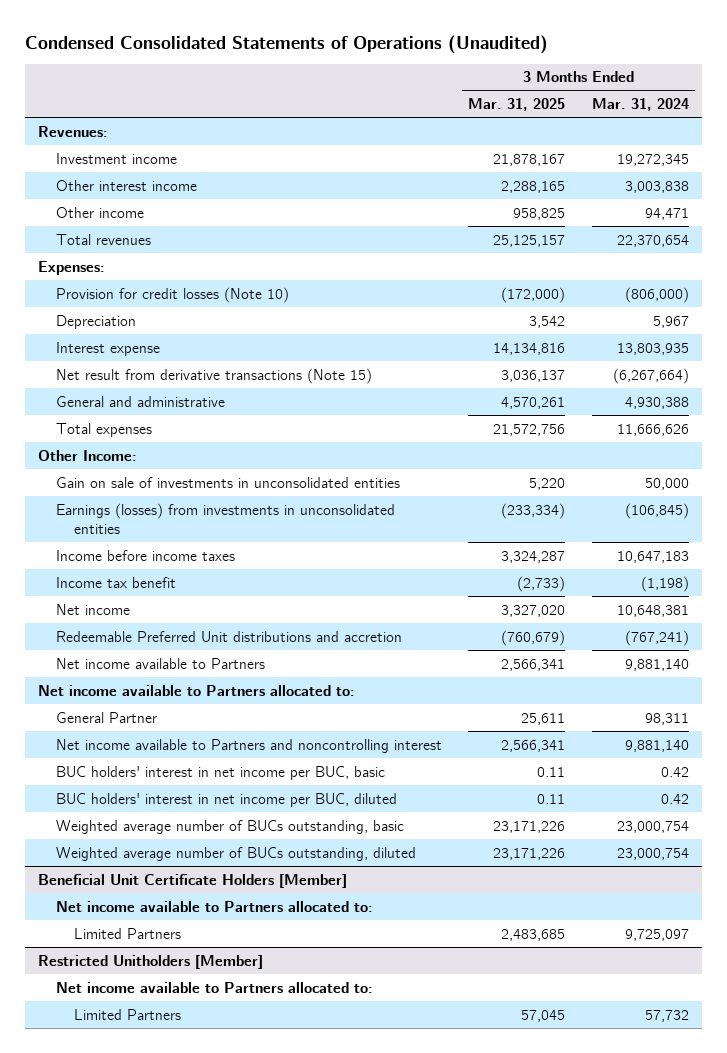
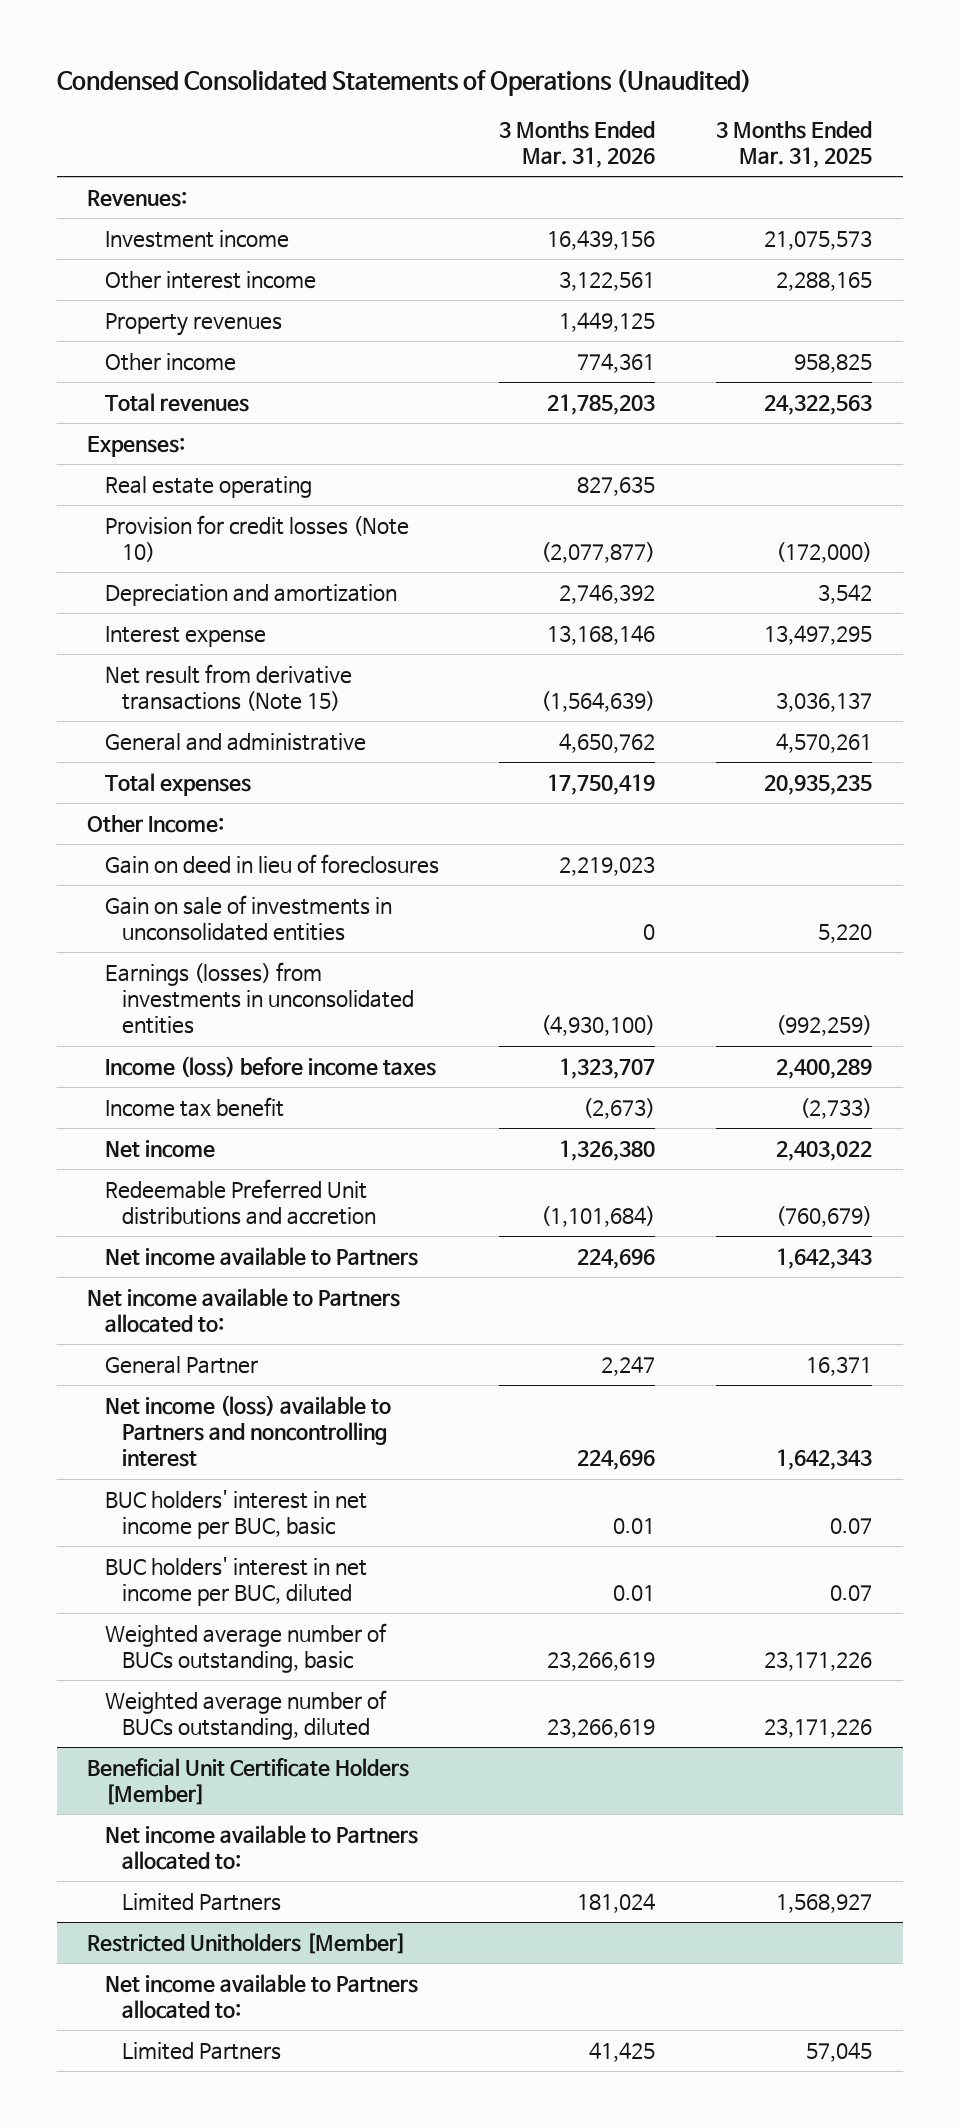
[591,98,689,112] Mar. 31, 2024 -> none
none -> [499,121,656,169] 3 Months Ended Mar. 31, 2026
[493,153,566,166] 21,878,167 -> [764,230,873,251] 21,075,573
none -> [104,313,282,337] Property revenues
[493,234,566,247] 25,125,157 -> [764,395,873,416] 24,322,563
none -> [104,476,312,499] Real estate operating
[55,314,136,329] Depreciation -> [104,584,397,607] Depreciation and amortization
[493,342,566,355] 14,134,816 -> [764,625,873,646] 13,497,295
[493,423,566,436] 21,572,756 -> [764,774,873,796] 20,935,235
none -> [104,854,439,875] Gain on deed in lieu of foreclosures
[501,502,566,519] (233,334) -> [776,1015,873,1037] (992,259)
[55,549,235,561] Income before income taxes -> [104,1056,436,1078] Income (loss) before income taxes
[501,550,566,563] 3,324,287 -> [776,1058,873,1080] 2,400,289
[501,604,566,617] 3,327,020 -> [776,1141,873,1162] 2,403,022
[501,658,566,671] 2,566,341 -> [776,1248,873,1270] 1,642,343
[521,712,566,725] 25,611 -> [806,1356,873,1377] 16,371
[55,738,442,753] Net income available to Partners and noncontrolling interest -> [104,1395,391,1468] Net income (loss) available to Partners and noncontrolling interest
[501,739,566,752] 2,566,341 -> [776,1449,873,1471] 1,642,343
[537,766,566,777] 0.11 -> [830,1518,873,1535] 0.07
[537,793,566,804] 0.11 -> [830,1585,873,1602] 0.07
[501,928,566,941] 2,483,685 -> [776,1894,873,1914] 1,568,927

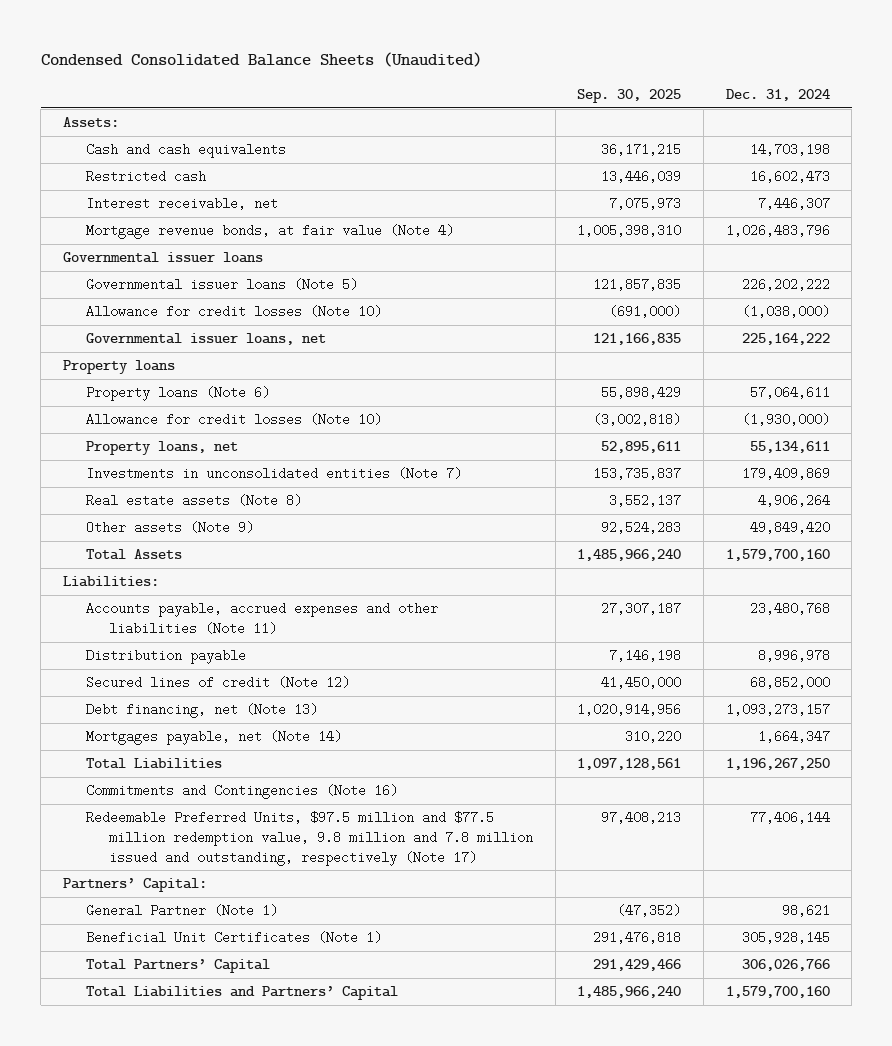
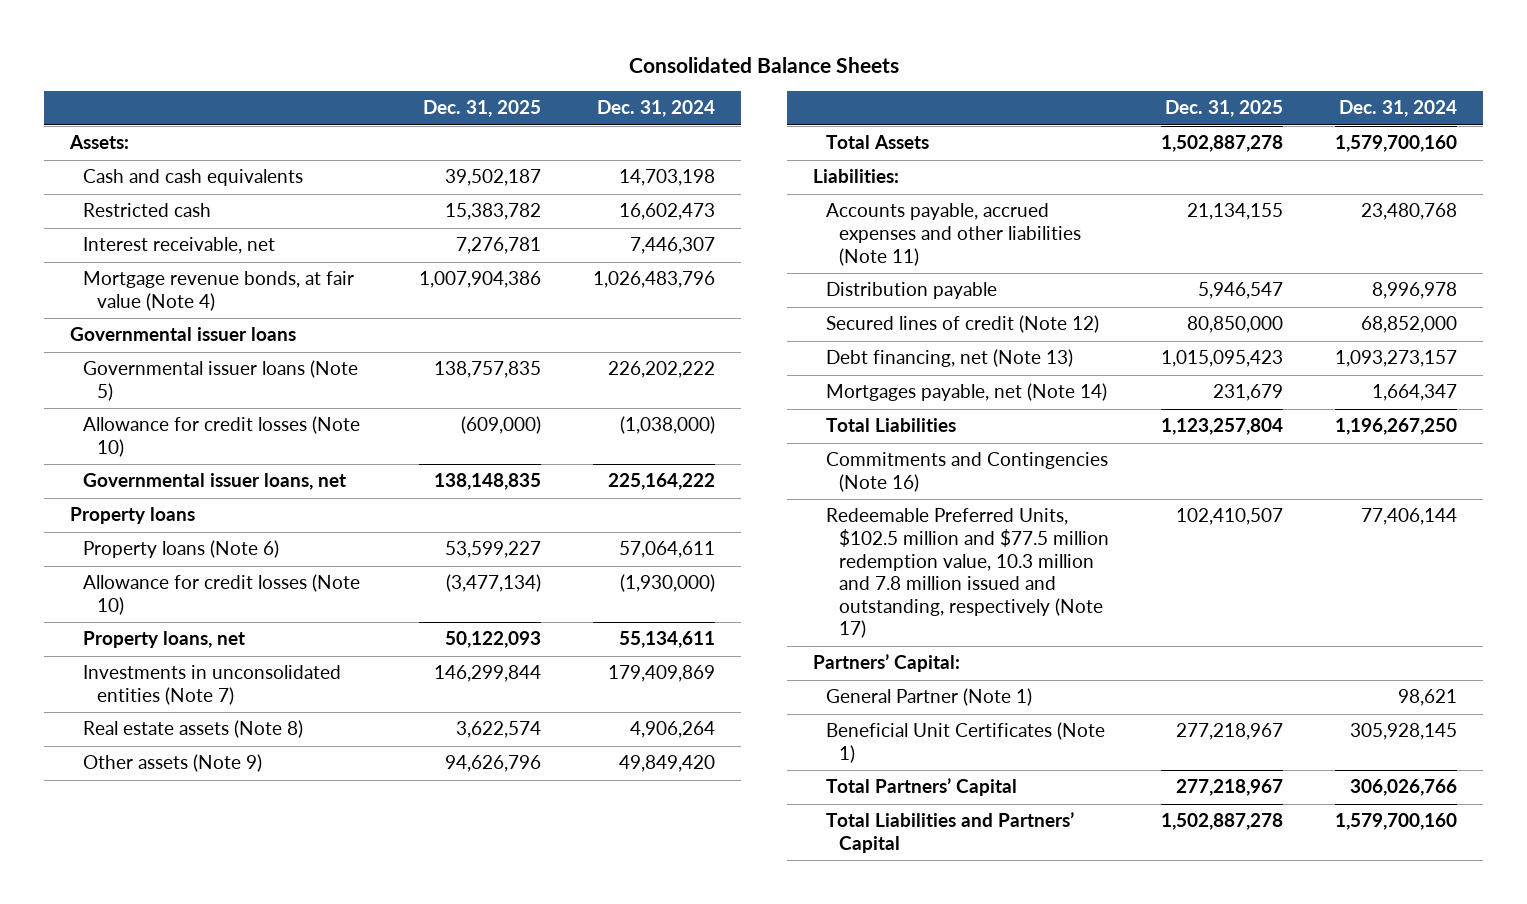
[40,52,482,68] Condensed Consolidated Balance Sheets (Unaudited) -> [628,56,899,73] Consolidated Balance Sheets
[577,89,682,104] Sep. 30, 2025 -> none
none -> [422,100,541,118] Dec. 31, 2025
[86,811,534,866] Redeemable Preferred Units, $97.5 million and $77.5 million redemption value, 9.8 million and 7.8 million issued and outstanding, respectively (Note 17) -> [826,508,1110,639] Redeemable Preferred Units, $102.5 million and $77.5 million redemption value, 10.3 million and 7.8 million issued and outstanding, respectively (Note 17)

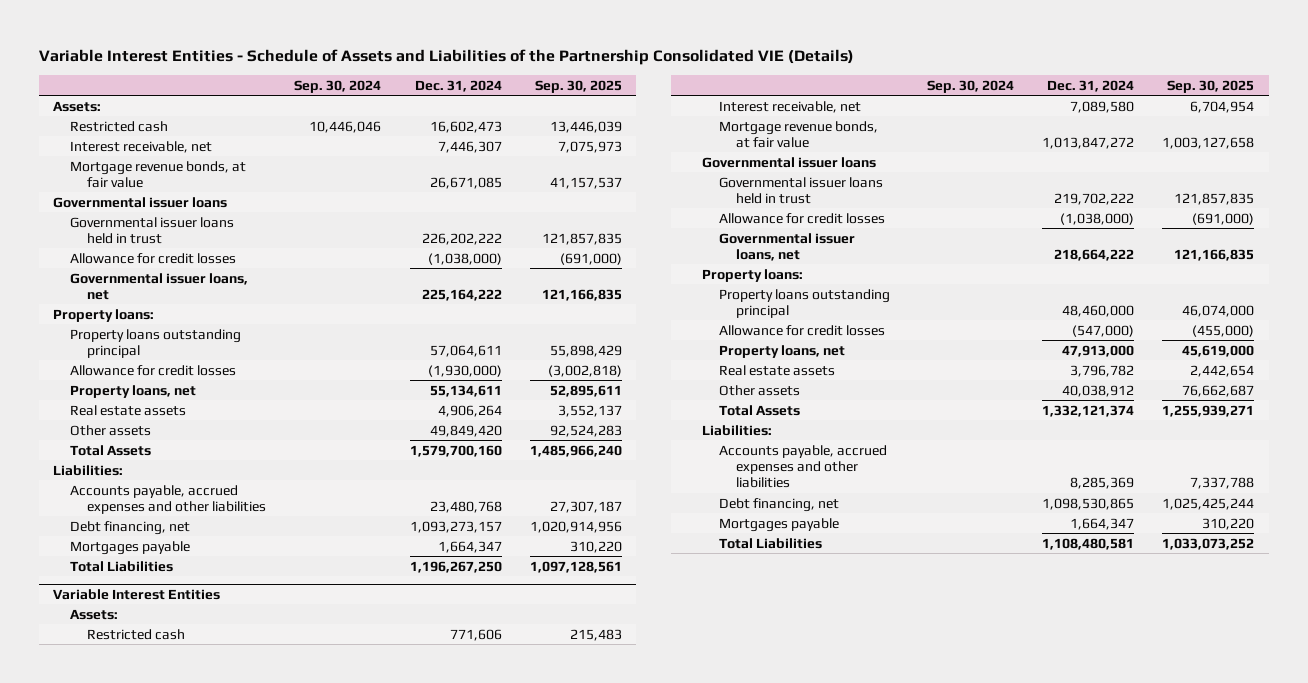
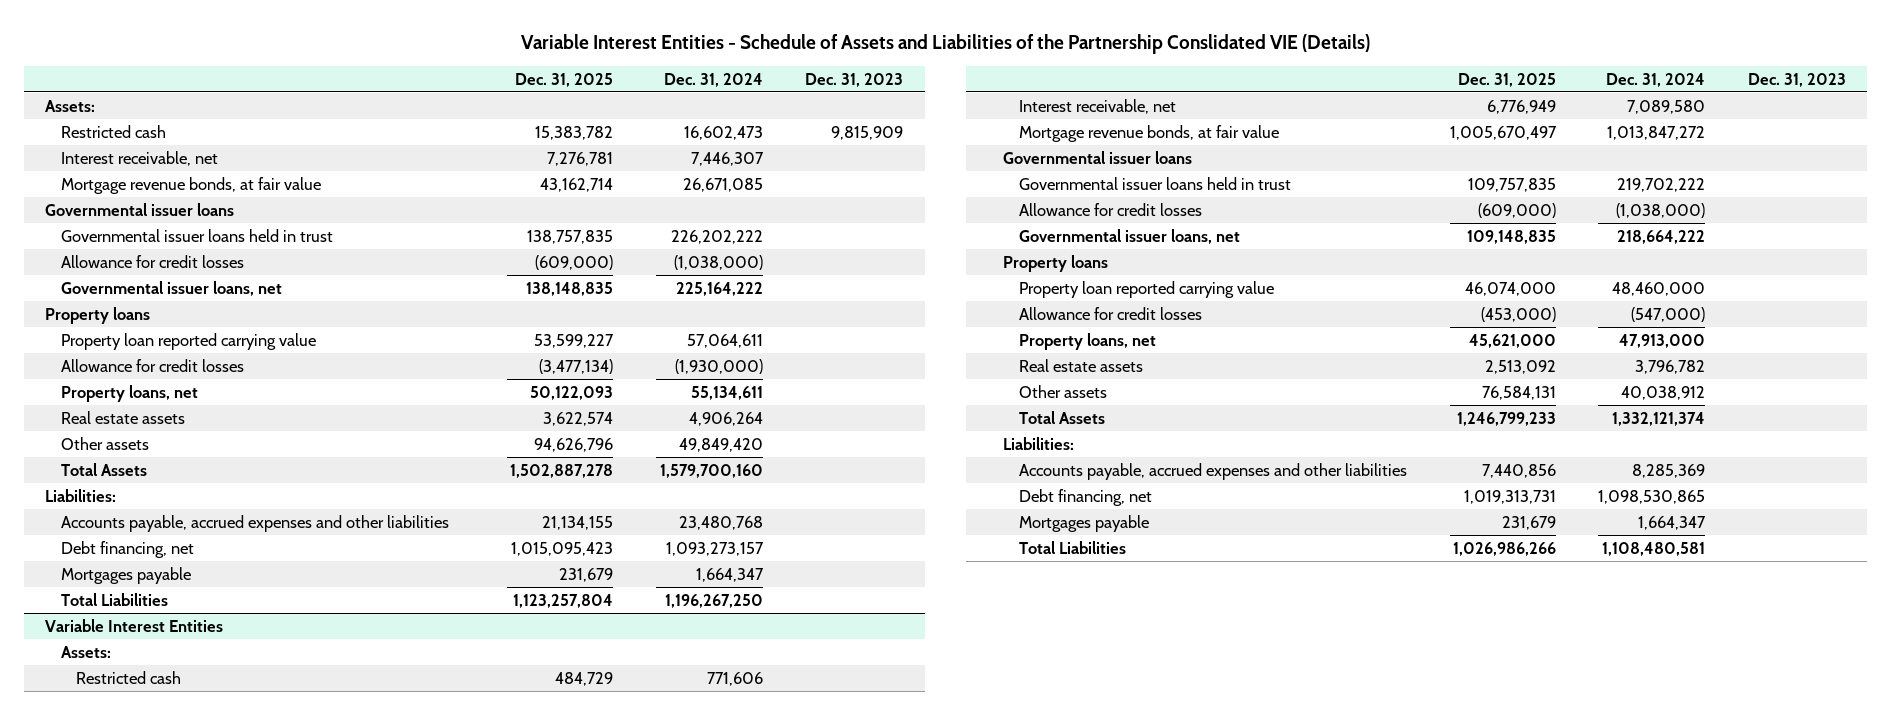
[39,48,855,65] Variable Interest Entities - Schedule of Assets and Liabilities of the Partnership Consolidated VIE (Details) -> [521,34,1371,55] Variable Interest Entities - Schedule of Assets and Liabilities of the Partnership Conslidated VIE (Details)
[294,79,382,93] Sep. 30, 2024 -> none
[535,79,623,93] Sep. 30, 2025 -> none
none -> [515,72,614,87] Dec. 31, 2025
none -> [805,72,904,87] Dec. 31, 2023
[53,308,155,322] Property loans: -> [45,306,151,324] Property loans
[69,328,241,358] Property loans outstanding principal -> [60,332,316,350] Property loan reported carrying value
[702,268,804,282] Property loans: -> [1003,254,1109,272] Property loans
[719,288,891,318] Property loans outstanding principal -> [1018,280,1274,298] Property loan reported carrying value

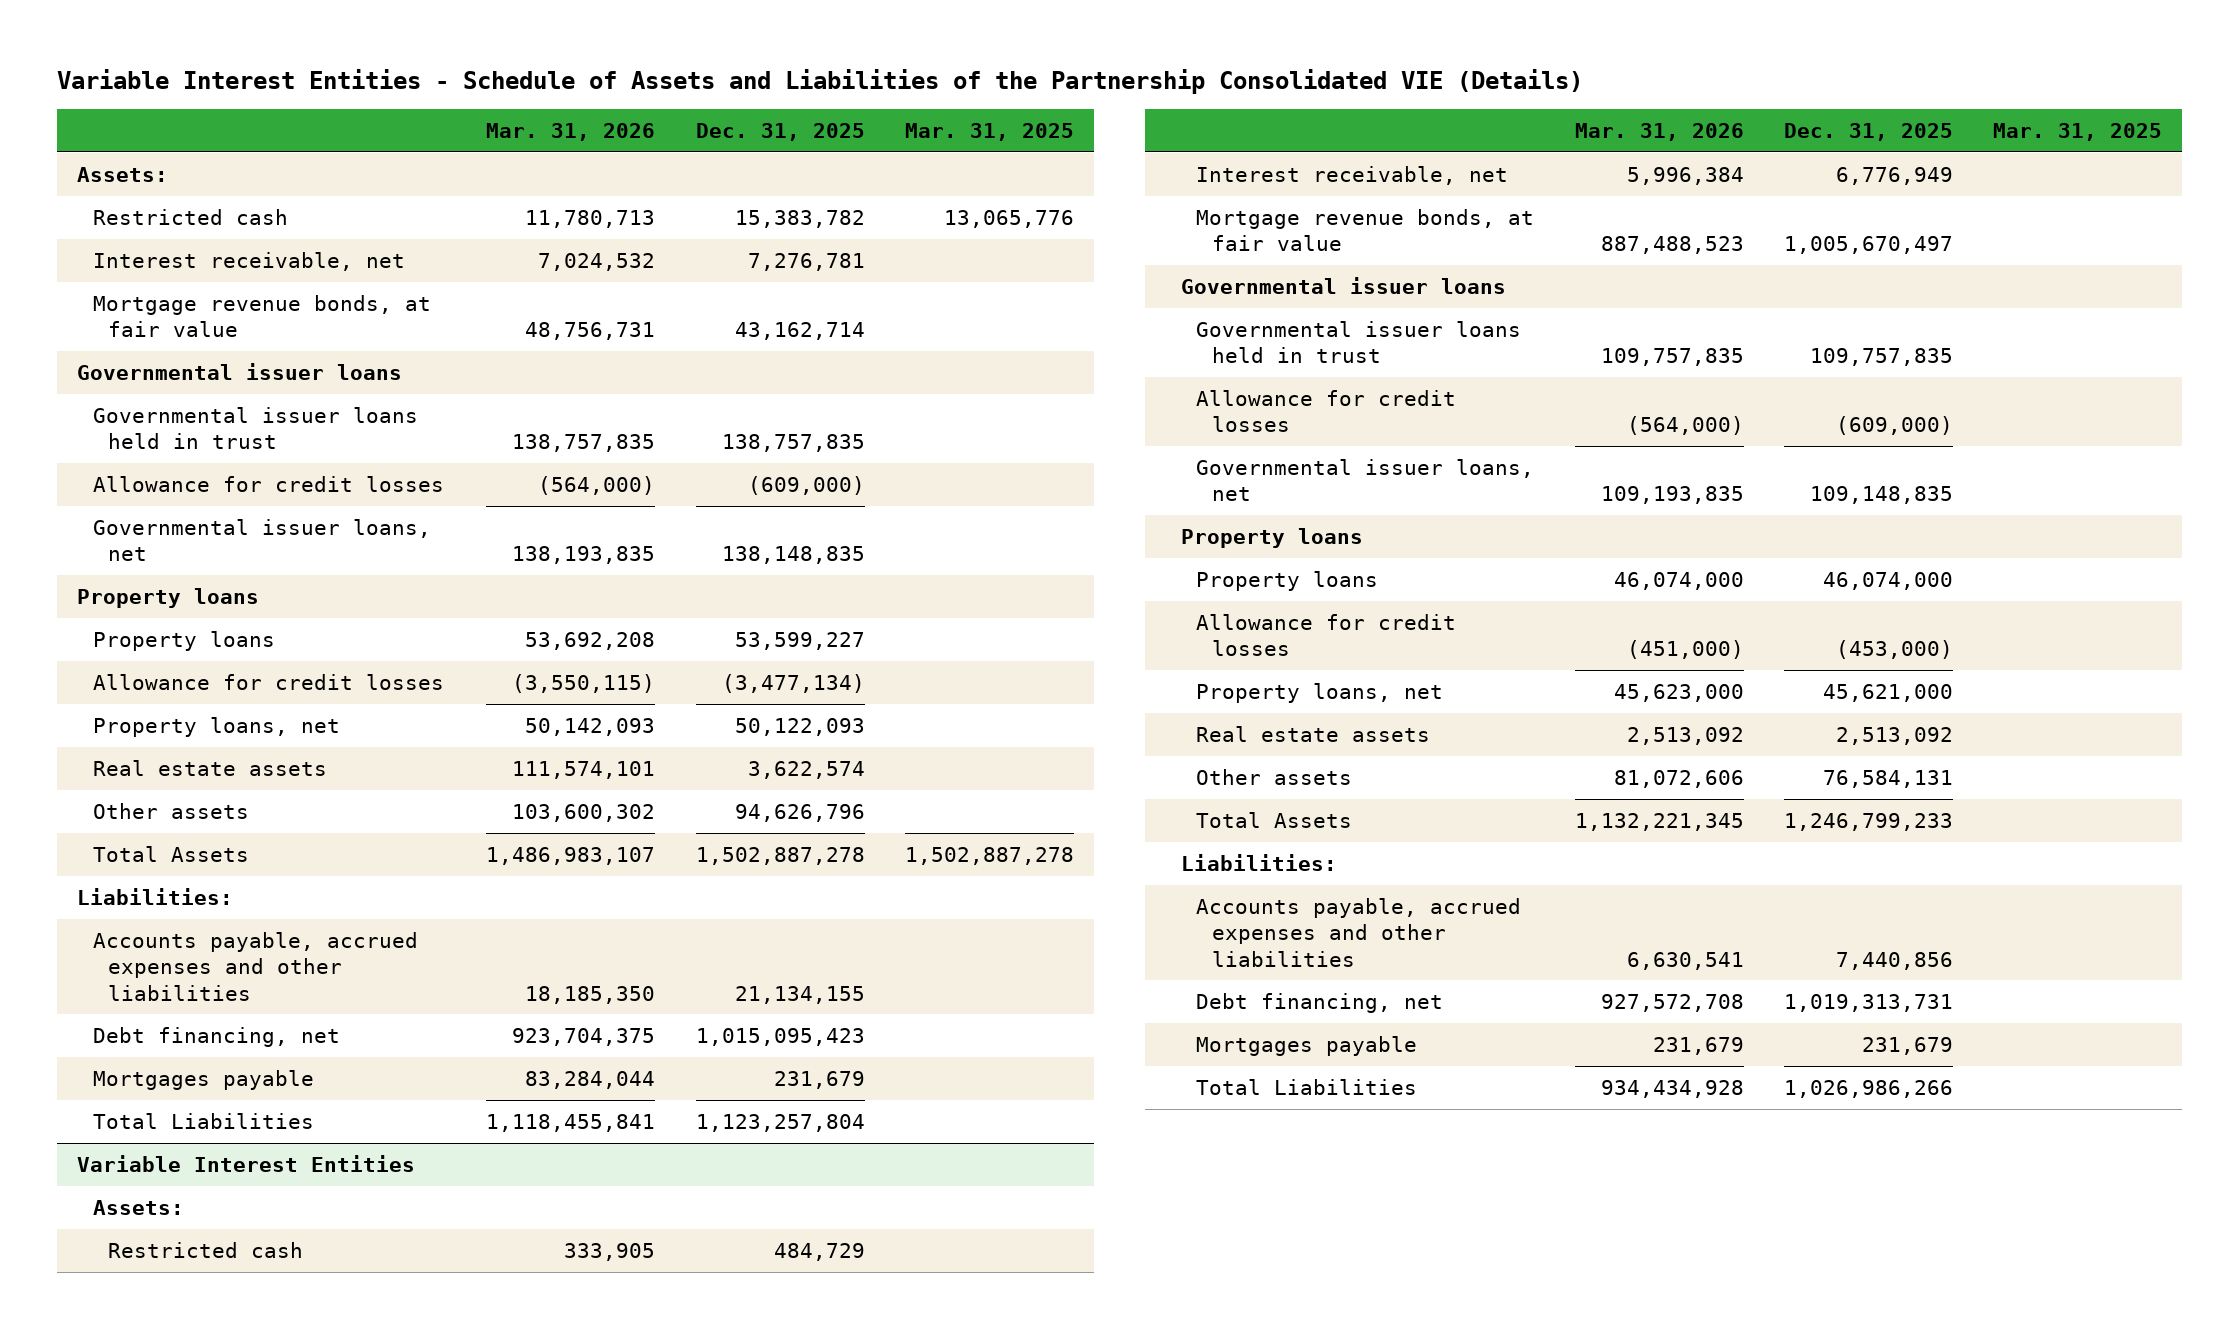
[521,34,1371,55] Variable Interest Entities - Schedule of Assets and Liabilities of the Partnership Conslidated VIE (Details) -> [56,68,1583,94] Variable Interest Entities - Schedule of Assets and Liabilities of the Partnership Consolidated VIE (Details)
[663,72,763,87] Dec. 31, 2024 -> none
[805,72,904,87] Dec. 31, 2023 -> none
none -> [486,122,656,141] Mar. 31, 2026
none -> [904,122,1074,141] Mar. 31, 2025
[60,332,316,350] Property loan reported carrying value -> [92,630,275,651] Property loans
[1018,280,1274,298] Property loan reported carrying value -> [1196,570,1379,591] Property loans

